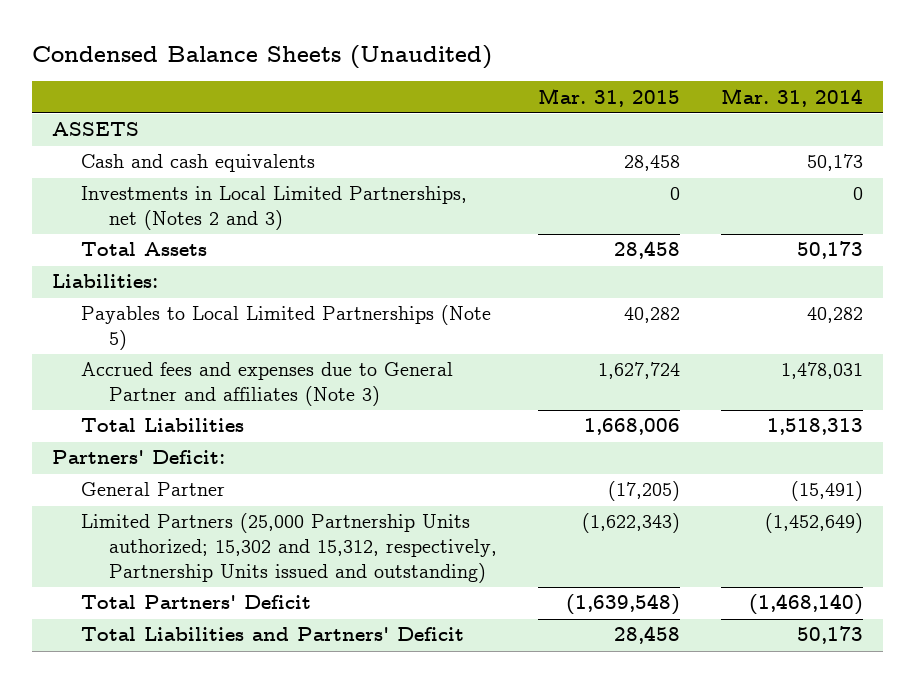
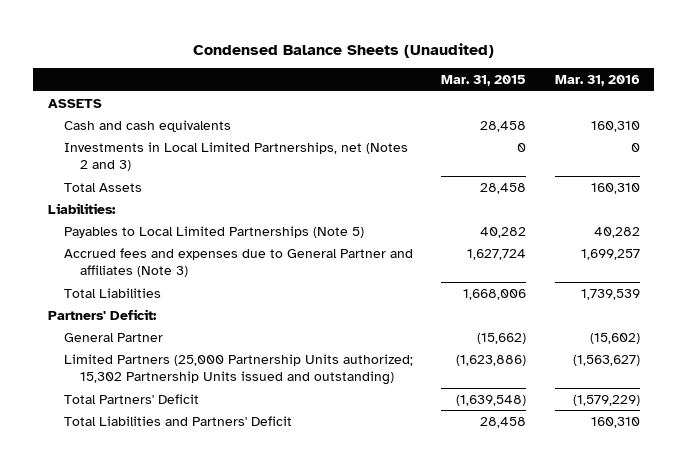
[720,87,863,107] Mar. 31, 2014 -> none
none -> [555,74,641,86] Mar. 31, 2016
[607,481,680,502] (17,205) -> [477,332,527,344] (15,662)
[80,513,497,583] Limited Partners (25,000 Partnership Units authorized; 15,302 and 15,312, respectively, Partnership Units issued and outstanding) -> [63,353,413,386] Limited Partners (25,000 Partnership Units authorized; 15,302 Partnership Units issued and outstanding)
[581,513,680,534] (1,622,343) -> [456,354,527,366] (1,623,886)

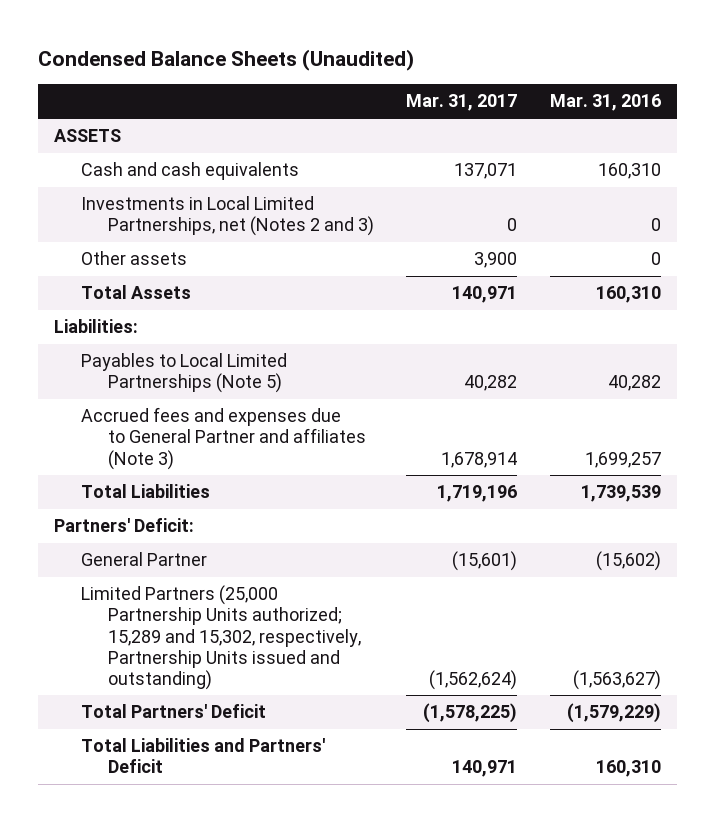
[441,74,527,86] Mar. 31, 2015 -> none
none -> [406,94,518,112] Mar. 31, 2017
none -> [81,251,188,266] Other assets
[63,353,413,386] Limited Partners (25,000 Partnership Units authorized; 15,302 Partnership Units issued and outstanding) -> [81,585,362,690] Limited Partners (25,000 Partnership Units authorized; 15,289 and 15,302, respectively, Partnership Units issued and outstanding)

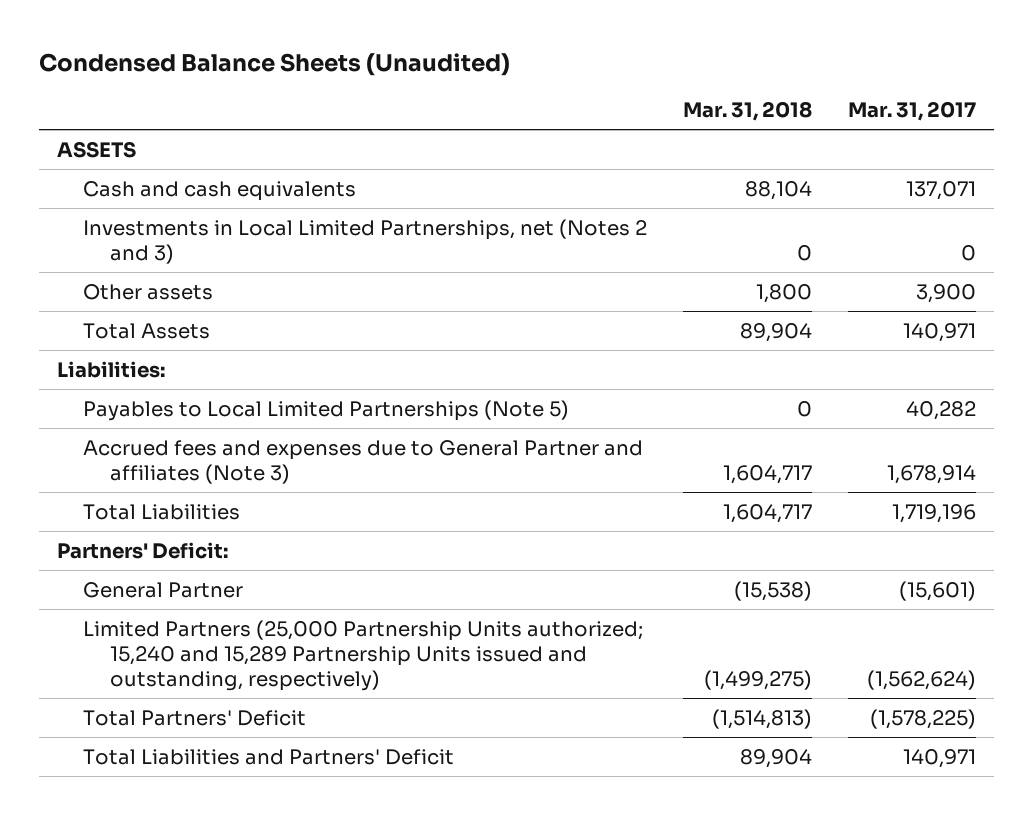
[549,94,661,112] Mar. 31, 2016 -> none
none -> [683,101,813,122] Mar. 31, 2018
[81,585,362,690] Limited Partners (25,000 Partnership Units authorized; 15,289 and 15,302, respectively, Partnership Units issued and outstanding) -> [83,619,644,691] Limited Partners (25,000 Partnership Units authorized; 15,240 and 15,289 Partnership Units issued and outstanding, respectively)

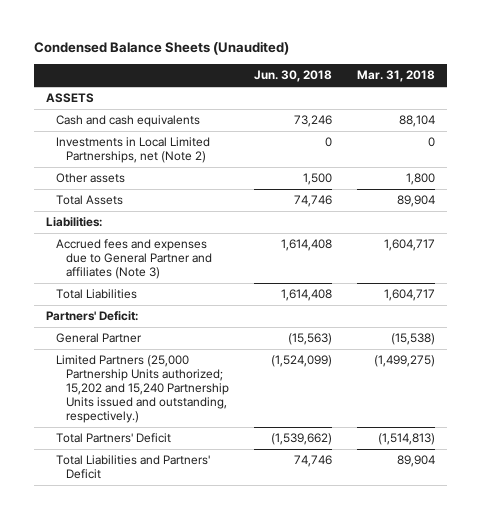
[847,101,976,122] Mar. 31, 2017 -> none
none -> [253,70,332,83] Jun. 30, 2018
[83,218,648,264] Investments in Local Limited Partnerships, net (Notes 2 and 3) -> [55,137,210,164] Investments in Local Limited Partnerships, net (Note 2)
[83,399,570,421] Payables to Local Limited Partnerships (Note 5) -> none
[83,619,644,691] Limited Partners (25,000 Partnership Units authorized; 15,240 and 15,289 Partnership Units issued and outstanding, respectively) -> [55,355,229,424] Limited Partners (25,000 Partnership Units authorized; 15,202 and 15,240 Partnership Units issued and outstanding, respectively.)

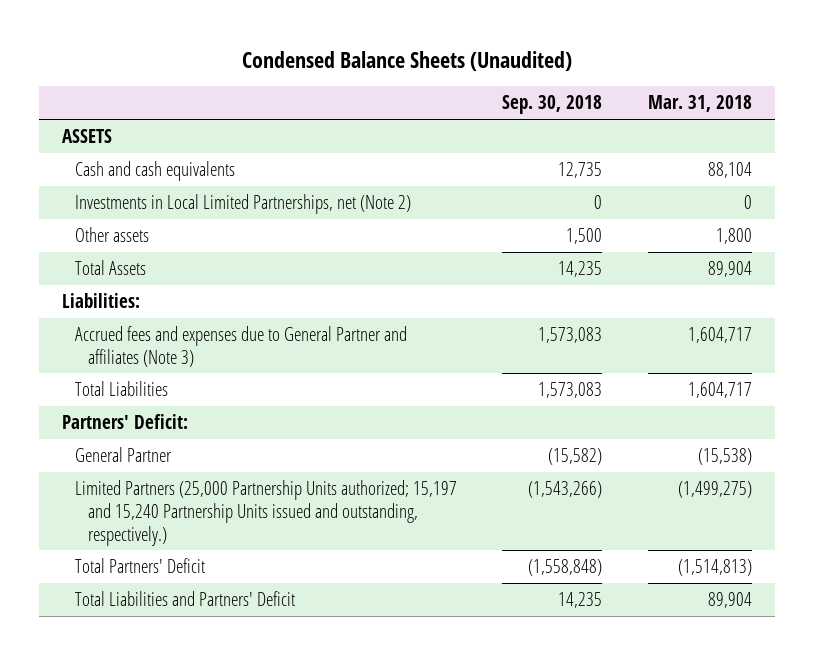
[253,70,332,83] Jun. 30, 2018 -> none
none -> [502,95,603,115] Sep. 30, 2018
[55,355,229,424] Limited Partners (25,000 Partnership Units authorized; 15,202 and 15,240 Partnership Units issued and outstanding, respectively.) -> [75,479,458,546] Limited Partners (25,000 Partnership Units authorized; 15,197 and 15,240 Partnership Units issued and outstanding, respectively.)

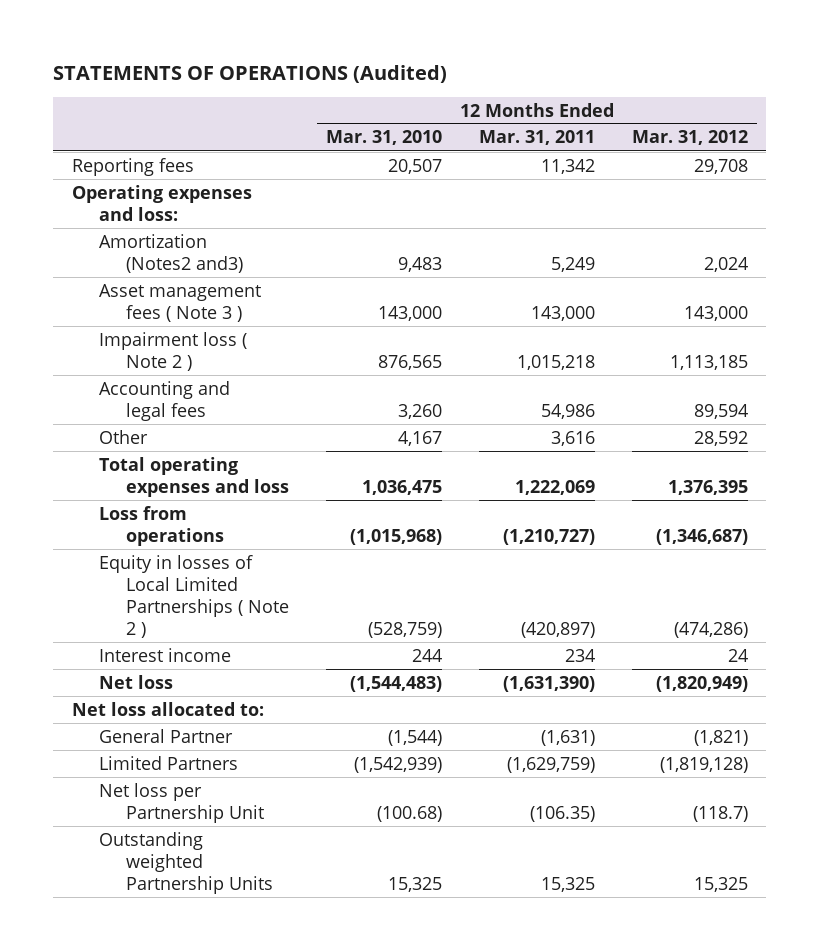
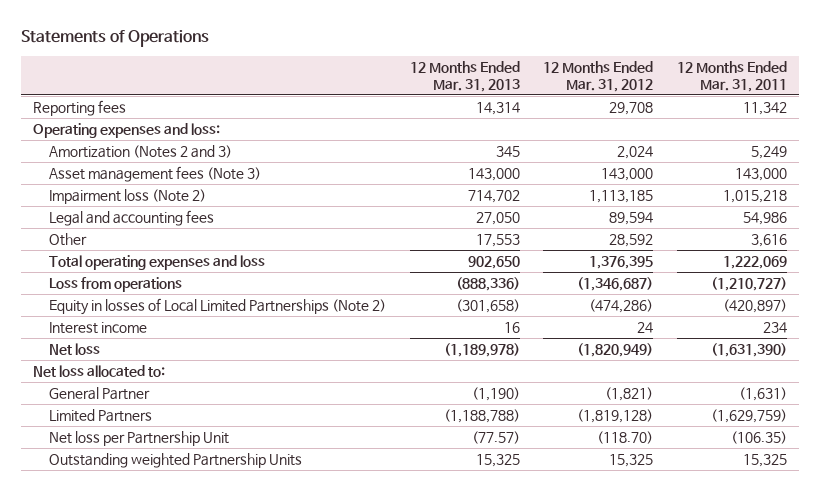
[53,64,448,83] STATEMENTS OF OPERATIONS (Audited) -> [20,30,209,48] Statements of Operations
[326,130,443,146] Mar. 31, 2010 -> none
none -> [409,61,520,92] 12 Months Ended Mar. 31, 2013
[99,233,244,273] Amortization (Notes2 and3) -> [49,144,233,158] Amortization (Notes 2 and 3)
[99,283,262,322] Asset management fees ( Note 3 ) -> [49,165,262,182] Asset management fees (Note 3)
[99,331,248,371] Impairment loss ( Note 2 ) -> [49,188,207,204] Impairment loss (Note 2)
[99,380,231,421] Accounting and legal fees -> [49,209,215,226] Legal and accounting fees
[99,554,290,638] Equity in losses of Local Limited Partnerships ( Note 2 ) -> [49,297,387,315] Equity in losses of Local Limited Partnerships (Note 2)
[692,805,748,822] (118.7) -> [597,430,654,444] (118.70)

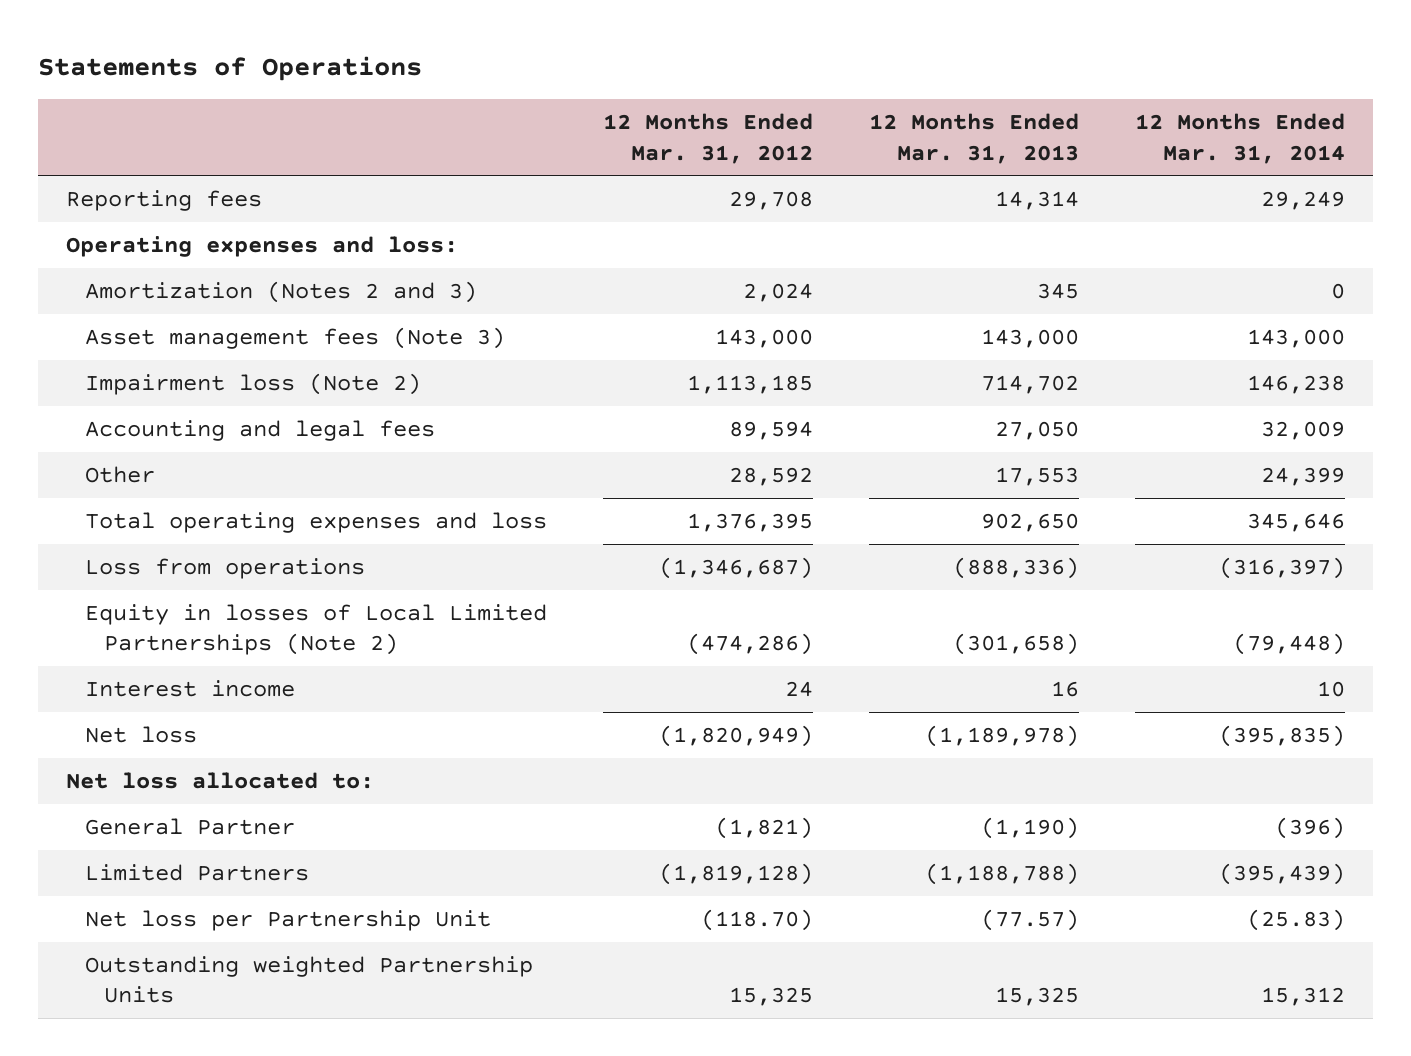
[676,61,787,92] 12 Months Ended Mar. 31, 2011 -> none
none -> [1134,112,1345,164] 12 Months Ended Mar. 31, 2014
[49,209,215,226] Legal and accounting fees -> [84,419,435,441] Accounting and legal fees

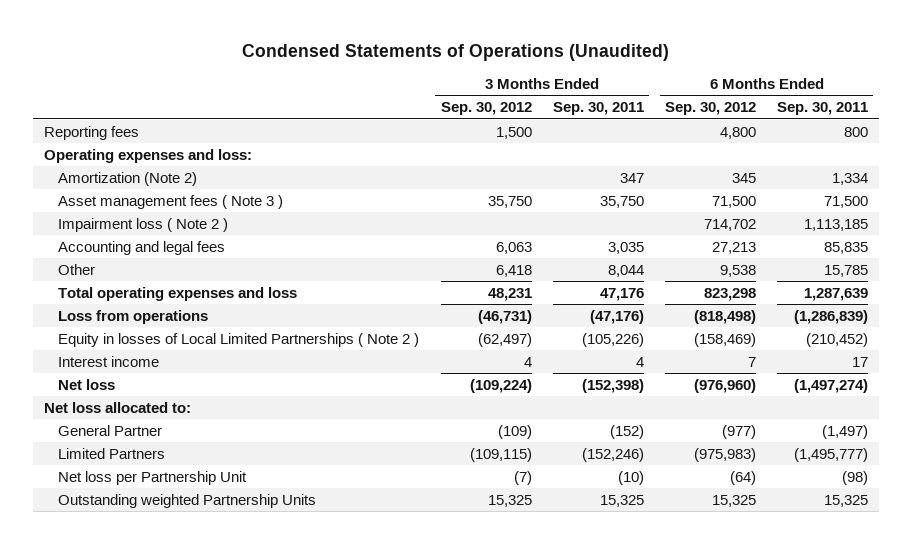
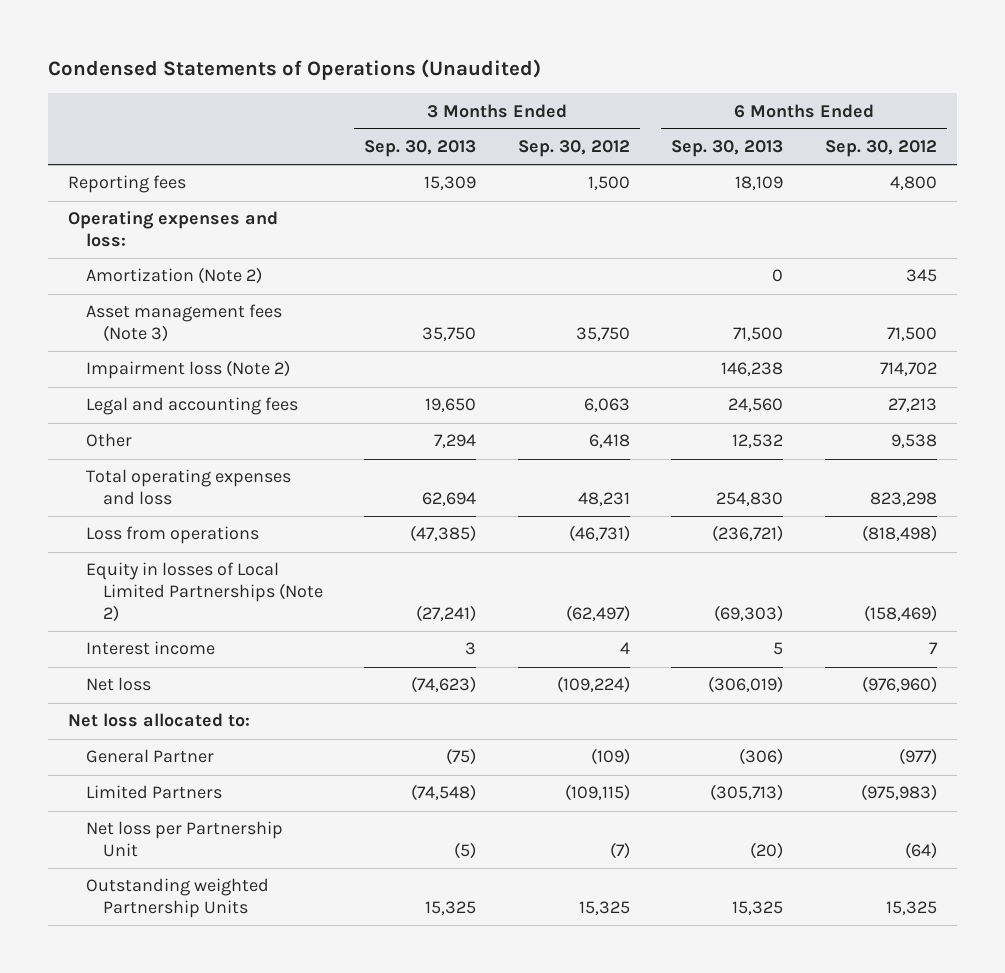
[552,102,644,116] Sep. 30, 2011 -> none
[777,102,869,116] Sep. 30, 2011 -> none
none -> [364,140,477,158] Sep. 30, 2013
none -> [671,140,784,158] Sep. 30, 2013
[58,194,284,209] Asset management fees ( Note 3 ) -> [85,304,282,343] Asset management fees (Note 3)
[58,217,229,232] Impairment loss ( Note 2 ) -> [85,360,290,380] Impairment loss (Note 2)
[58,240,226,255] Accounting and legal fees -> [85,397,298,416] Legal and accounting fees
[58,332,420,347] Equity in losses of Local Limited Partnerships ( Note 2 ) -> [85,562,323,622] Equity in losses of Local Limited Partnerships (Note 2)

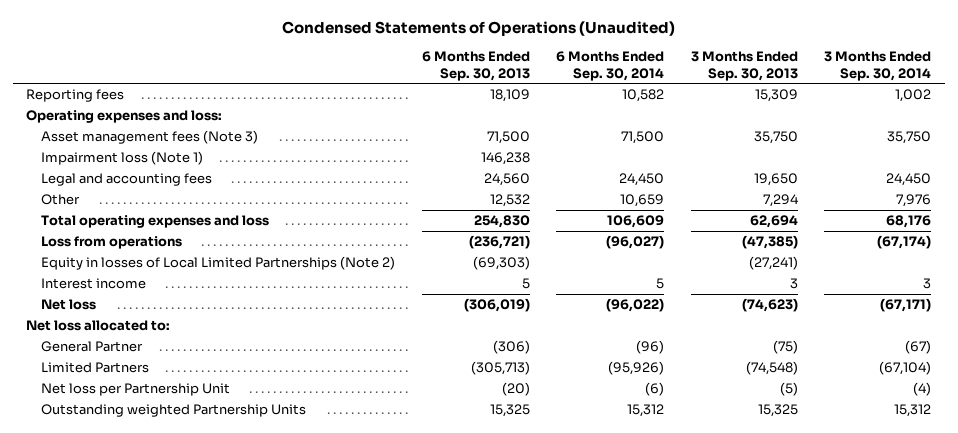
[517,140,630,158] Sep. 30, 2012 -> none
[824,140,937,158] Sep. 30, 2012 -> none
none -> [556,50,665,81] 6 Months Ended Sep. 30, 2014
none -> [824,50,932,81] 3 Months Ended Sep. 30, 2014
[85,267,262,285] Amortization (Note 2) -> none
[85,360,290,380] Impairment loss (Note 2) -> [41,151,204,166] Impairment loss (Note 1)

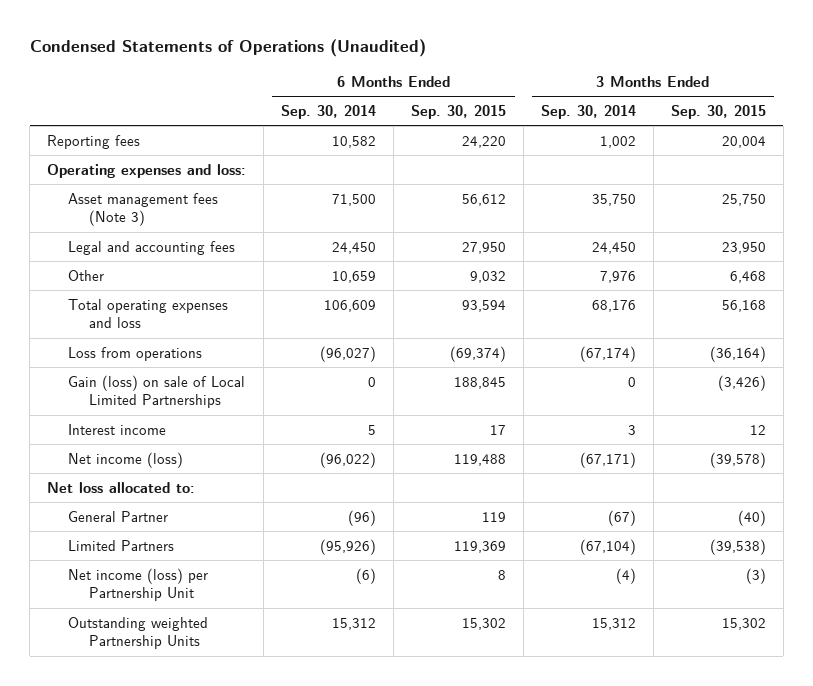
[421,50,530,81] 6 Months Ended Sep. 30, 2013 -> none
[690,50,798,81] 3 Months Ended Sep. 30, 2013 -> none
none -> [410,104,506,119] Sep. 30, 2015
none -> [670,104,766,119] Sep. 30, 2015
[41,151,204,166] Impairment loss (Note 1) -> none
[41,256,396,271] Equity in losses of Local Limited Partnerships (Note 2) -> none
none -> [68,374,246,409] Gain (loss) on sale of Local Limited Partnerships
[41,299,97,311] Net loss -> [68,451,184,468] Net income (loss)
[41,383,231,397] Net loss per Partnership Unit -> [68,567,209,602] Net income (loss) per Partnership Unit

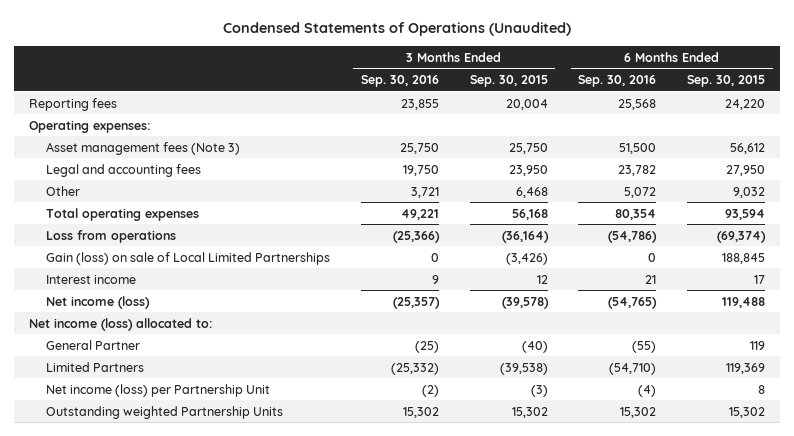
[281,104,377,119] Sep. 30, 2014 -> none
[540,104,636,119] Sep. 30, 2014 -> none
none -> [360,74,439,87] Sep. 30, 2016
none -> [578,74,657,87] Sep. 30, 2016
[47,163,247,178] Operating expenses and loss: -> [28,119,150,133] Operating expenses:
[68,298,229,329] Total operating expenses and loss -> [46,207,200,221] Total operating expenses
[47,481,196,493] Net loss allocated to: -> [28,317,212,331] Net income (loss) allocated to:

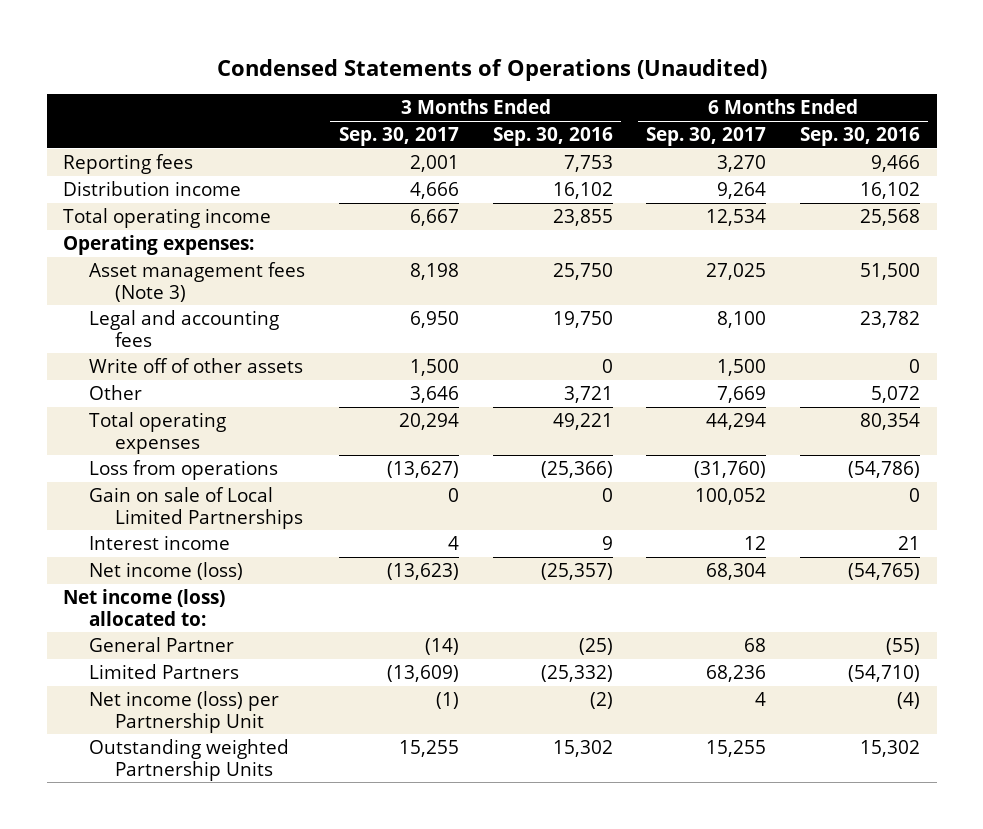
[469,74,548,87] Sep. 30, 2015 -> none
[686,74,765,87] Sep. 30, 2015 -> none
none -> [338,127,459,147] Sep. 30, 2017
none -> [646,127,767,147] Sep. 30, 2017
[400,98,439,110] 23,855 -> [563,155,613,173] 7,753
[618,98,657,110] 25,568 -> [870,155,920,173] 9,466
none -> [63,181,242,197] Distribution income
none -> [63,208,272,229] Total operating income
none -> [89,358,304,374] Write off of other assets
[46,251,331,265] Gain (loss) on sale of Local Limited Partnerships -> [89,487,304,529] Gain on sale of Local Limited Partnerships

